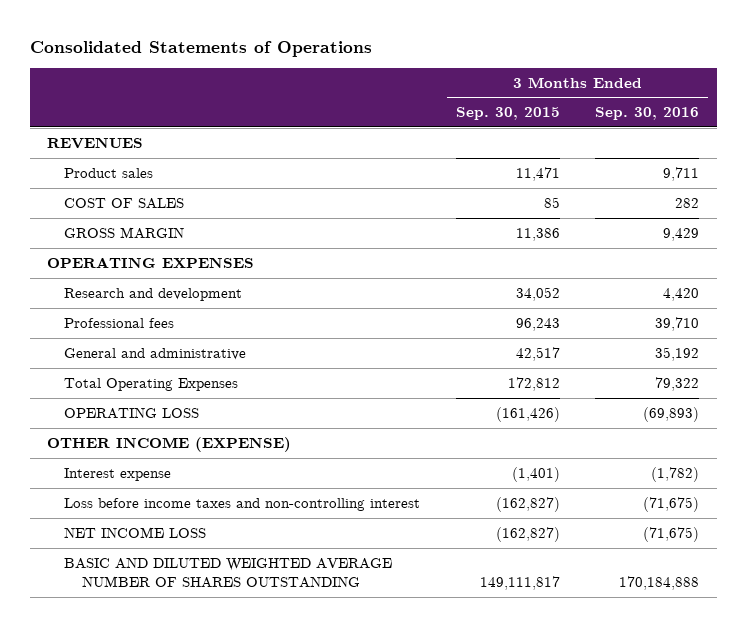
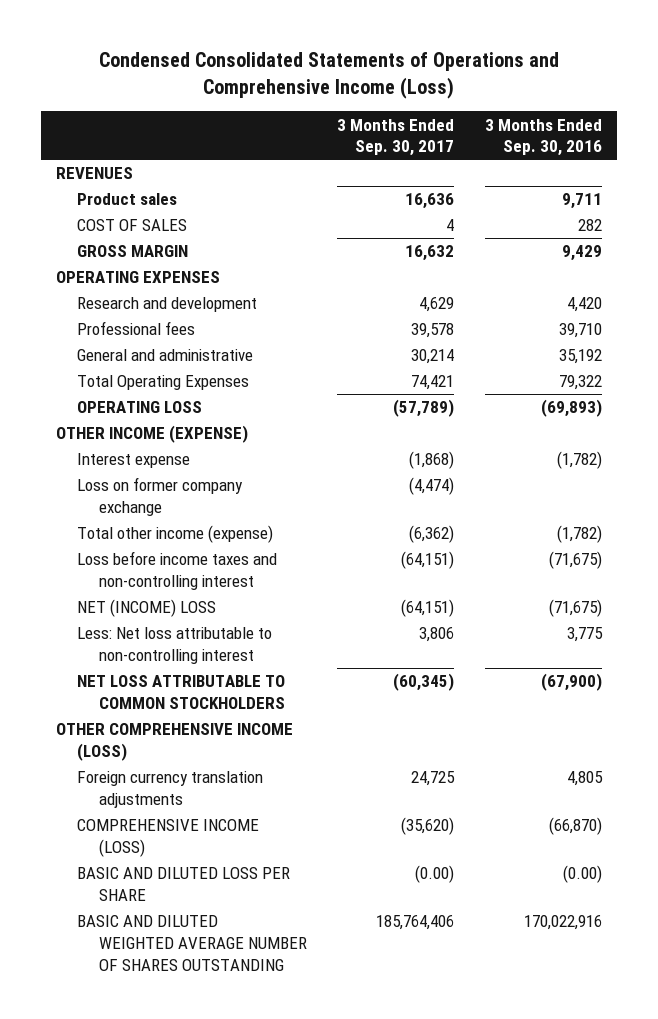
[29,40,372,57] Consolidated Statements of Operations -> [99,52,560,100] Condensed Consolidated Statements of Operations and Comprehensive Income (Loss)
[455,107,560,121] Sep. 30, 2015 -> none
none -> [337,118,455,157] 3 Months Ended Sep. 30, 2017
none -> [77,477,244,516] Loss on former company exchange
none -> [77,525,274,544] Total other income (expense)
[64,526,207,538] NET INCOME LOSS -> [77,599,217,618] NET (INCOME) LOSS
none -> [77,627,273,664] Less: Net loss attributable to non-controlling interest
none -> [77,675,286,709] NET LOSS ATTRIBUTABLE TO COMMON STOCKHOLDERS
none -> [56,723,294,761] OTHER COMPREHENSIVE INCOME (LOSS)
none -> [77,771,264,808] Foreign currency translation adjustments
none -> [77,819,260,857] COMPREHENSIVE INCOME (LOSS)
none -> [77,867,291,901] BASIC AND DILUTED LOSS PER SHARE
[619,576,700,591] 170,184,888 -> [524,915,603,931] 170,022,916

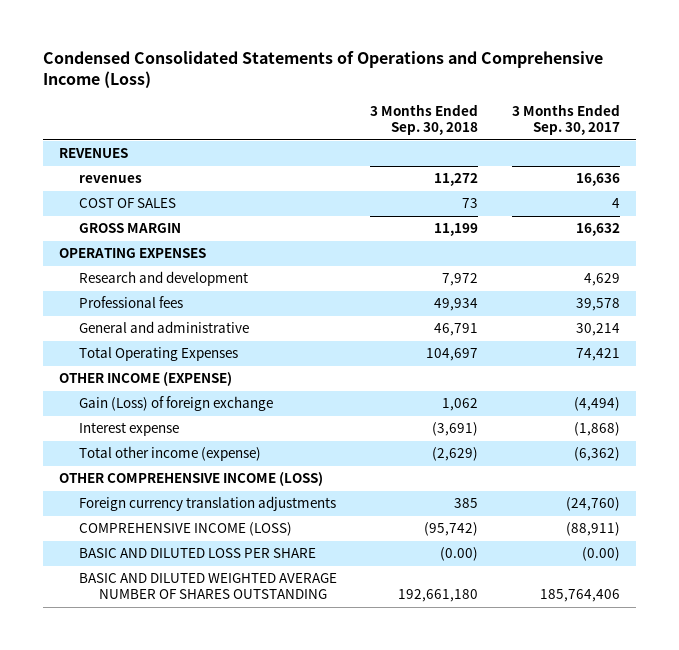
[485,118,603,157] 3 Months Ended Sep. 30, 2016 -> none
none -> [370,104,479,136] 3 Months Ended Sep. 30, 2018
[77,193,178,206] Product sales -> [79,175,143,184] revenues
[77,401,203,414] OPERATING LOSS -> none
none -> [79,396,274,412] Gain (Loss) of foreign exchange
[77,477,244,516] Loss on former company exchange -> none
[77,551,278,590] Loss before income taxes and non-controlling interest -> none
[77,599,217,618] NET (INCOME) LOSS -> none
[77,627,273,664] Less: Net loss attributable to non-controlling interest -> none
[77,675,286,709] NET LOSS ATTRIBUTABLE TO COMMON STOCKHOLDERS -> none
[411,771,456,787] 24,725 -> [565,497,620,512] (24,760)
[401,817,455,836] (35,620) -> [565,522,620,537] (88,911)

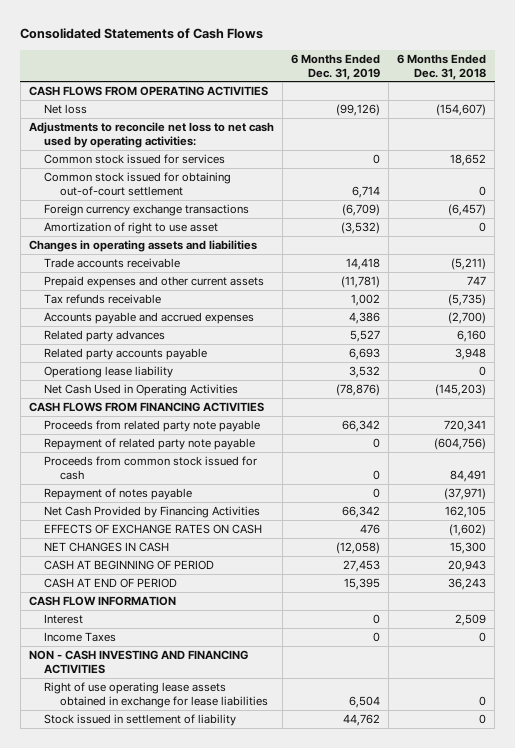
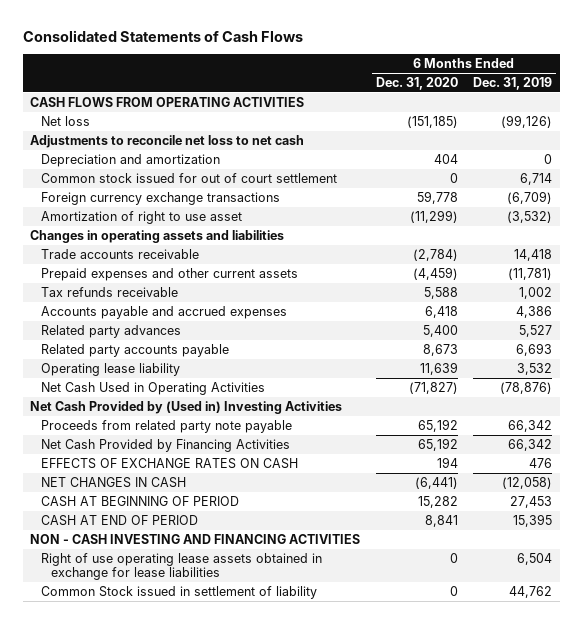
[397,53,487,80] 6 Months Ended Dec. 31, 2018 -> none
none -> [375,76,458,90] Dec. 31, 2020
[44,153,226,164] Common stock issued for services -> none
[29,121,275,148] Adjustments to reconcile net loss to net cash used by operating activities: -> [30,134,305,148] Adjustments to reconcile net loss to net cash
none -> [40,153,220,167] Depreciation and amortization
[44,171,232,196] Common stock issued for obtaining out-of-court settlement -> [40,172,337,183] Common stock issued for out of court settlement
[44,365,174,378] Operationg lease liability -> [40,362,180,376] Operating lease liability
[29,401,265,412] CASH FLOWS FROM FINANCING ACTIVITIES -> none
none -> [30,400,343,414] Net Cash Provided by (Used in) Investing Activities
[44,437,256,450] Repayment of related party note payable -> none
[44,455,258,480] Proceeds from common stock issued for cash -> none
[44,487,193,500] Repayment of notes payable -> none
[29,595,177,606] CASH FLOW INFORMATION -> none
[44,613,84,624] Interest -> none
[44,631,117,642] Income Taxes -> none
[44,713,237,726] Stock issued in settlement of liability -> [40,585,317,599] Common Stock issued in settlement of liability

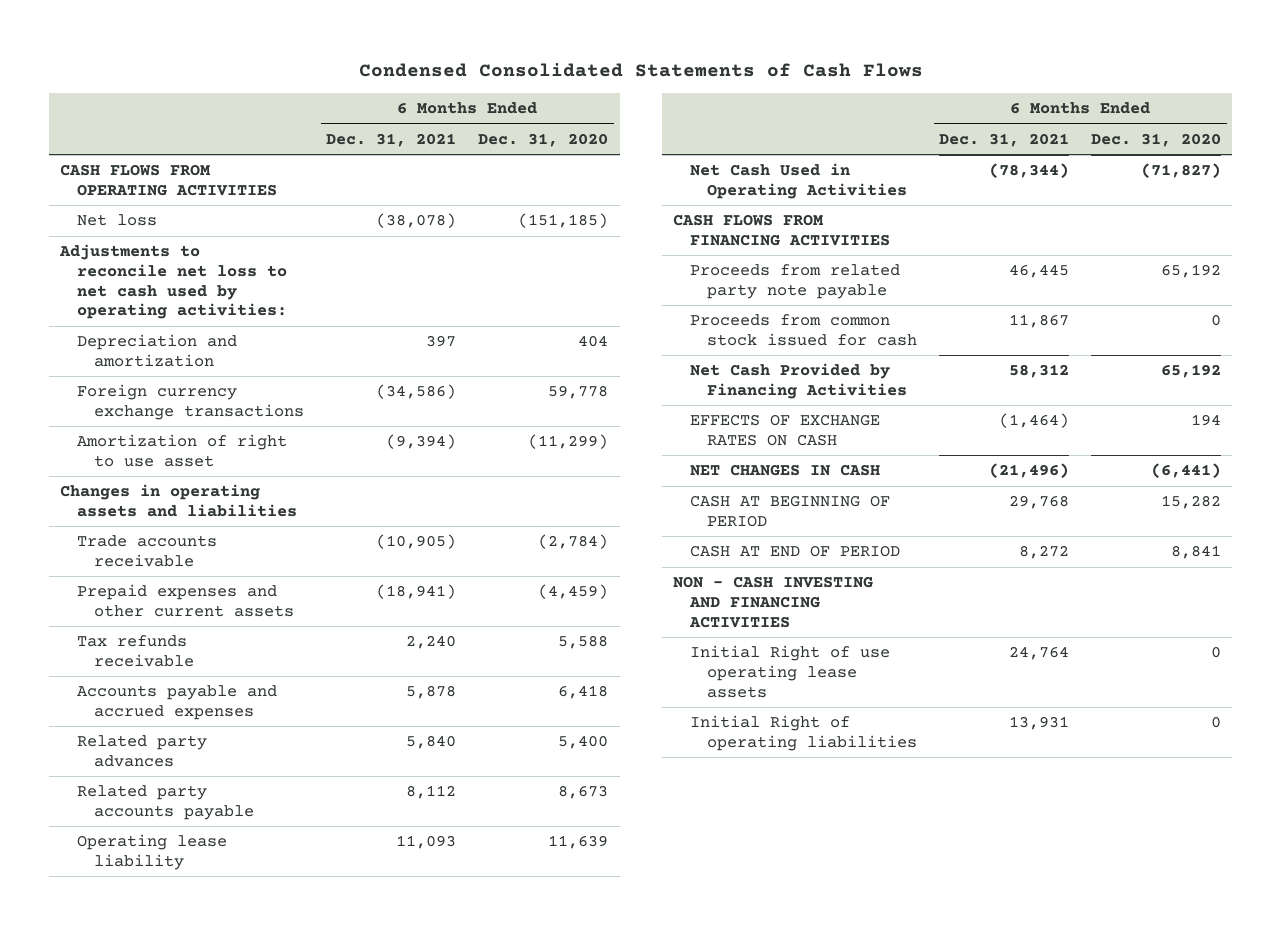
[22,30,303,43] Consolidated Statements of Cash Flows -> [358,62,923,77] Condensed Consolidated Statements of Cash Flows
[472,76,552,90] Dec. 31, 2019 -> none
none -> [326,132,457,147] Dec. 31, 2021
[30,134,305,148] Adjustments to reconcile net loss to net cash -> [59,244,288,320] Adjustments to reconcile net loss to net cash used by operating activities:
[40,172,337,183] Common stock issued for out of court settlement -> none
[30,400,343,414] Net Cash Provided by (Used in) Investing Activities -> none
none -> [673,214,891,246] CASH FLOWS FROM FINANCING ACTIVITIES
none -> [690,314,917,346] Proceeds from common stock issued for cash
[40,585,317,599] Common Stock issued in settlement of liability -> none
[40,552,322,581] Right of use operating lease assets obtained in exchange for lease liabilities -> [690,645,891,698] Initial Right of use operating lease assets
none -> [690,715,917,751] Initial Right of operating liabilities

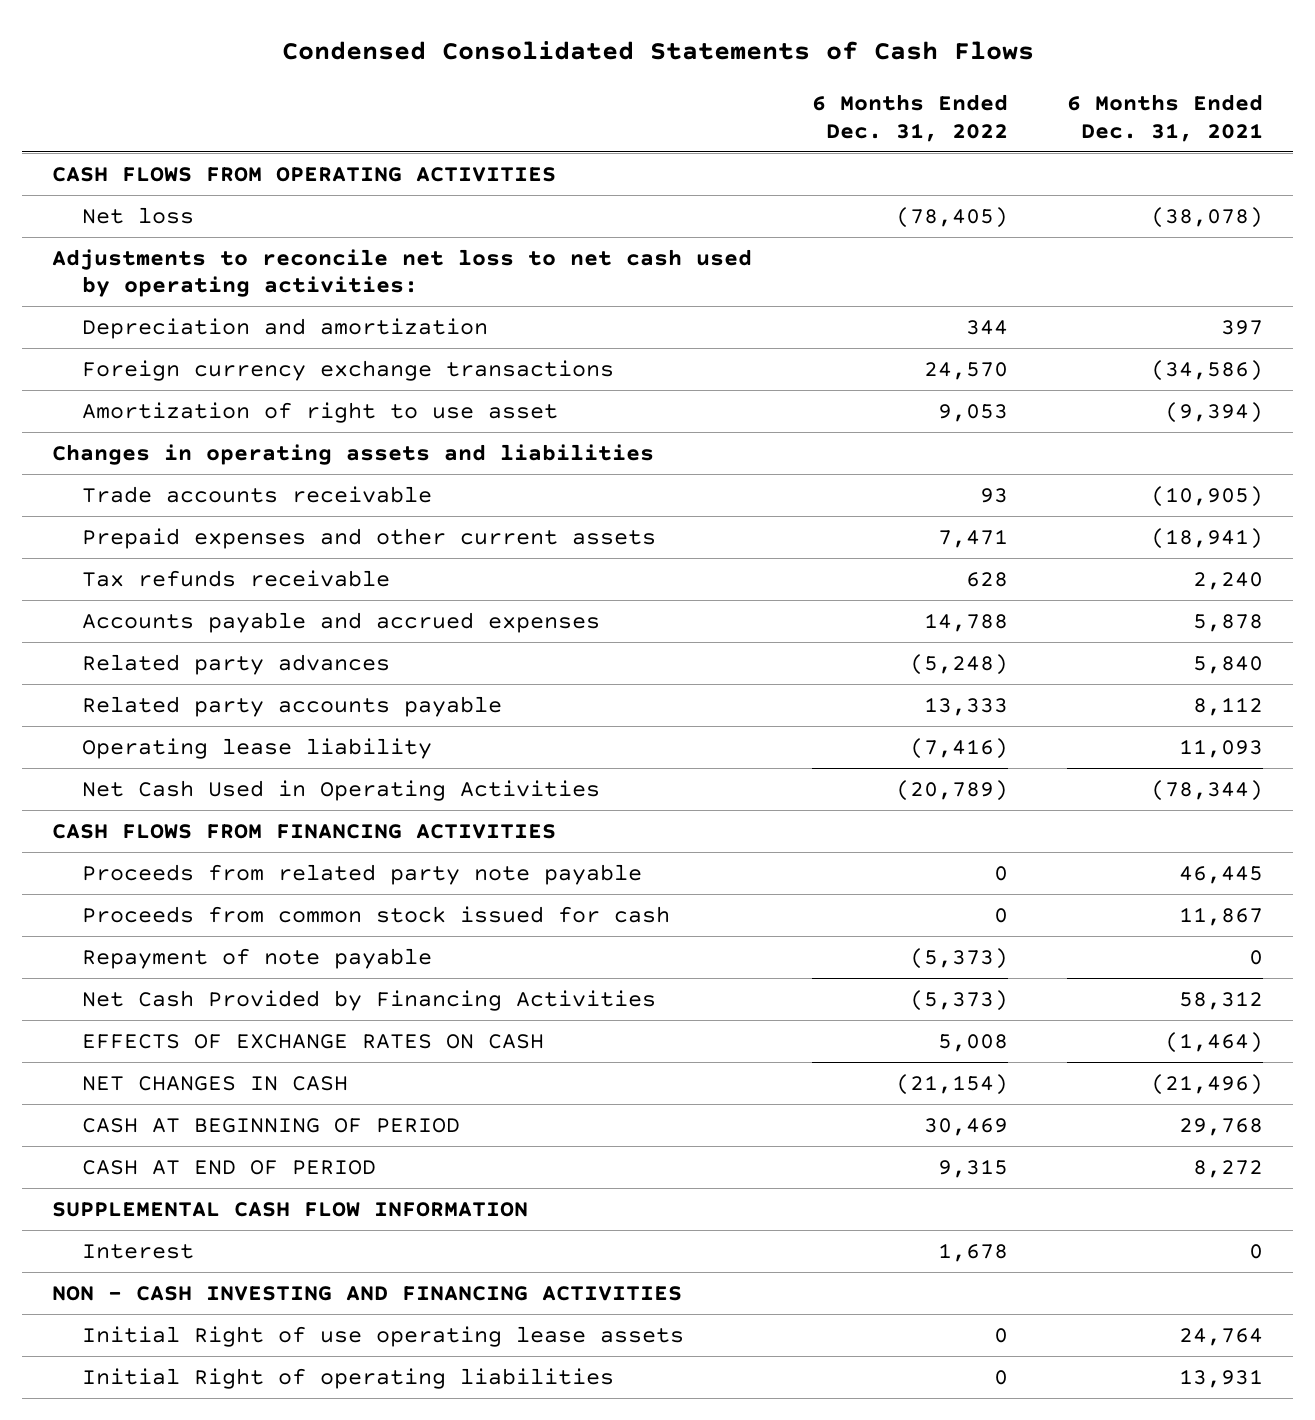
[478,132,609,147] Dec. 31, 2020 -> none
none -> [811,94,1008,143] 6 Months Ended Dec. 31, 2022
none -> [82,947,433,969] Repayment of note payable
none -> [52,1201,529,1217] SUPPLEMENTAL CASH FLOW INFORMATION
none -> [82,1243,195,1259] Interest

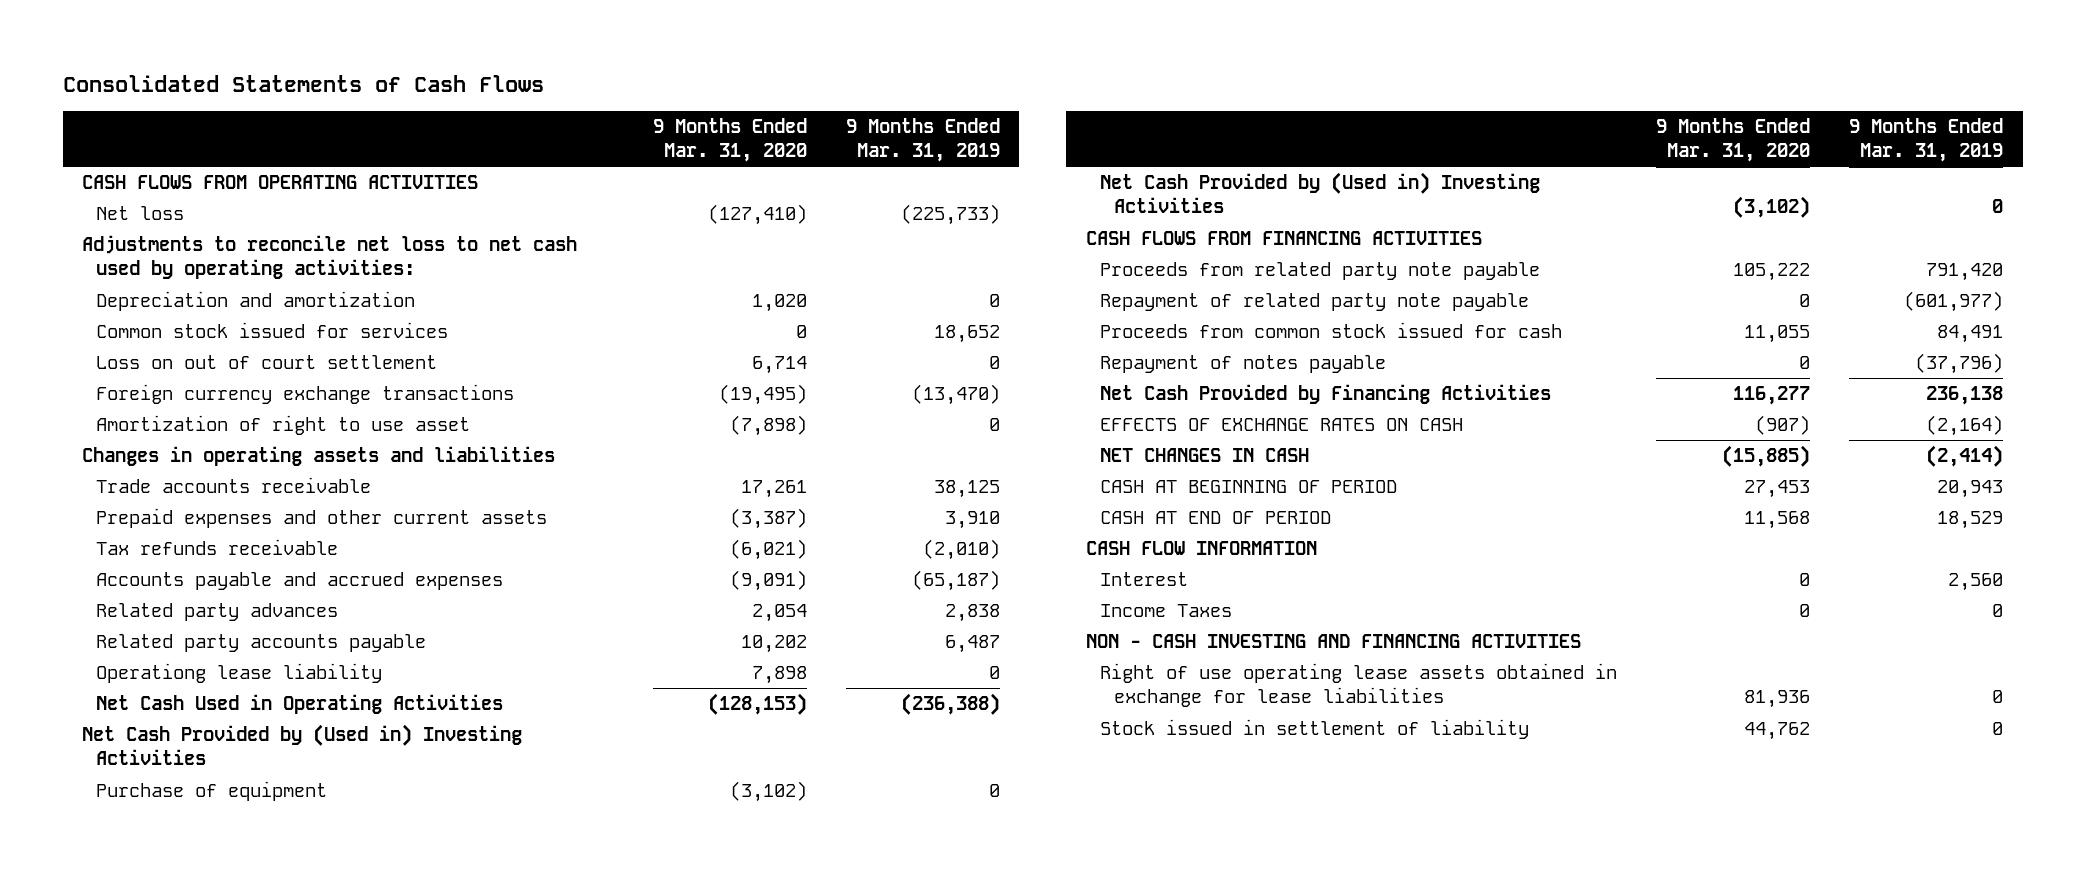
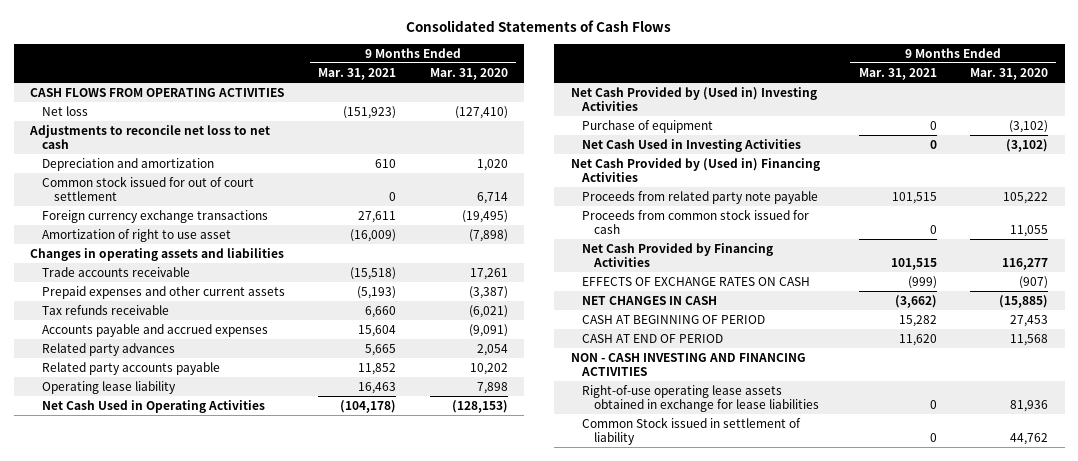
[845,118,1000,163] 9 Months Ended Mar. 31, 2019 -> none
none -> [318,67,397,80] Mar. 31, 2021
[82,235,578,280] Adjustments to reconcile net loss to net cash used by operating activities: -> [29,124,271,150] Adjustments to reconcile net loss to net cash
[96,322,449,339] Common stock issued for services -> none
[96,355,438,370] Loss on out of court settlement -> [41,175,254,202] Common stock issued for out of court settlement
[96,663,383,684] Operationg lease liability -> [41,380,176,394] Operating lease liability
[1099,172,1540,214] Net Cash Provided by (Used in) Investing Activities -> [582,138,802,152] Net Cash Used in Investing Activities
[1085,231,1482,246] CASH FLOWS FROM FINANCING ACTIVITIES -> [570,157,820,183] Net Cash Provided by (Used in) Financing Activities
[1099,293,1529,312] Repayment of related party note payable -> none
[1099,355,1386,374] Repayment of notes payable -> none
[1085,541,1317,556] CASH FLOW INFORMATION -> none
[1099,572,1188,587] Interest -> none
[1099,604,1232,618] Income Taxes -> none
[1099,663,1617,708] Right of use operating lease assets obtained in exchange for lease liabilities -> [582,384,819,413] Right-of-use operating lease assets obtained in exchange for lease liabilities
[1099,719,1529,740] Stock issued in settlement of liability -> [582,416,802,446] Common Stock issued in settlement of liability

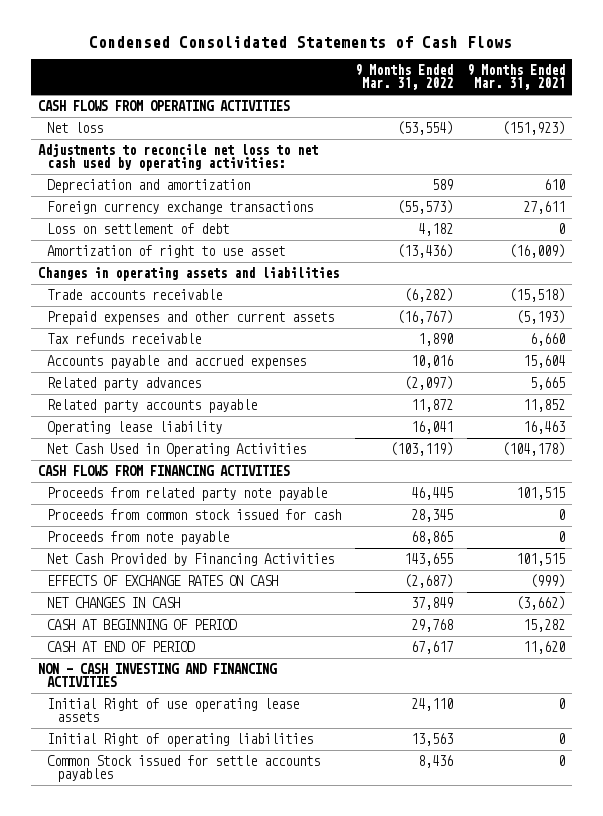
[406,19,672,32] Consolidated Statements of Cash Flows -> [89,36,513,49] Condensed Consolidated Statements of Cash Flows
[429,67,508,80] Mar. 31, 2020 -> none
none -> [355,64,454,91] 9 Months Ended Mar. 31, 2022
[29,124,271,150] Adjustments to reconcile net loss to net cash -> [37,143,318,172] Adjustments to reconcile net loss to net cash used by operating activities:
[41,175,254,202] Common stock issued for out of court settlement -> none
none -> [47,222,230,234] Loss on settlement of debt
[570,86,817,112] Net Cash Provided by (Used in) Investing Activities -> none
[582,119,714,133] Purchase of equipment -> none
[582,138,802,152] Net Cash Used in Investing Activities -> none
[570,157,820,183] Net Cash Provided by (Used in) Financing Activities -> [37,464,290,476] CASH FLOWS FROM FINANCING ACTIVITIES
none -> [47,530,230,545] Proceeds from note payable
[582,416,802,446] Common Stock issued in settlement of liability -> none
[582,384,819,413] Right-of-use operating lease assets obtained in exchange for lease liabilities -> [47,697,300,723] Initial Right of use operating lease assets
none -> [47,732,314,747] Initial Right of operating liabilities
none -> [47,754,321,783] Common Stock issued for settle accounts payables

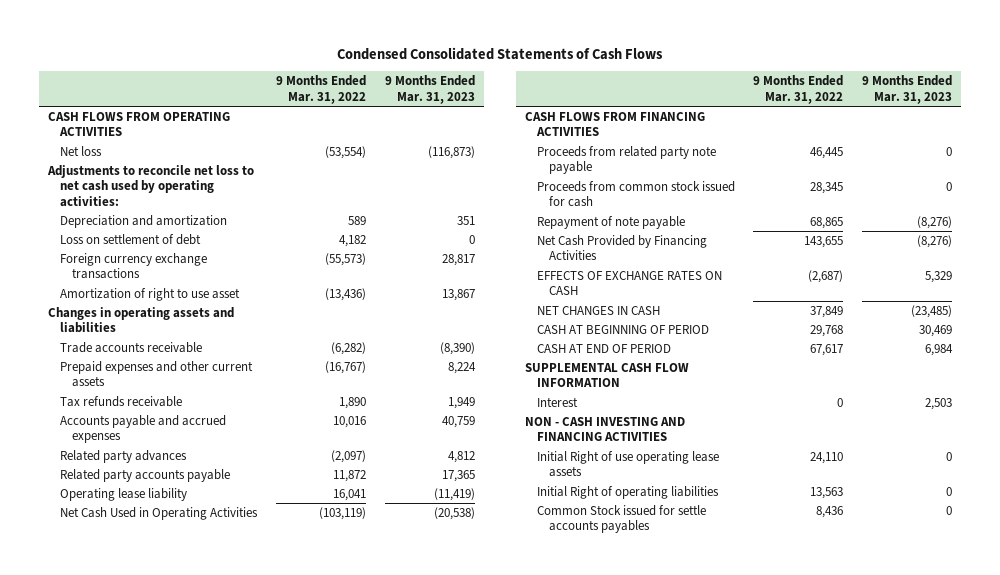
[466,64,565,91] 9 Months Ended Mar. 31, 2021 -> none
none -> [384,75,475,104] 9 Months Ended Mar. 31, 2023
[47,200,314,214] Foreign currency exchange transactions -> [59,252,207,280] Foreign currency exchange transactions
[47,530,230,545] Proceeds from note payable -> [536,215,685,229] Repayment of note payable
none -> [525,362,690,388] SUPPLEMENTAL CASH FLOW INFORMATION
none -> [536,396,578,407] Interest

